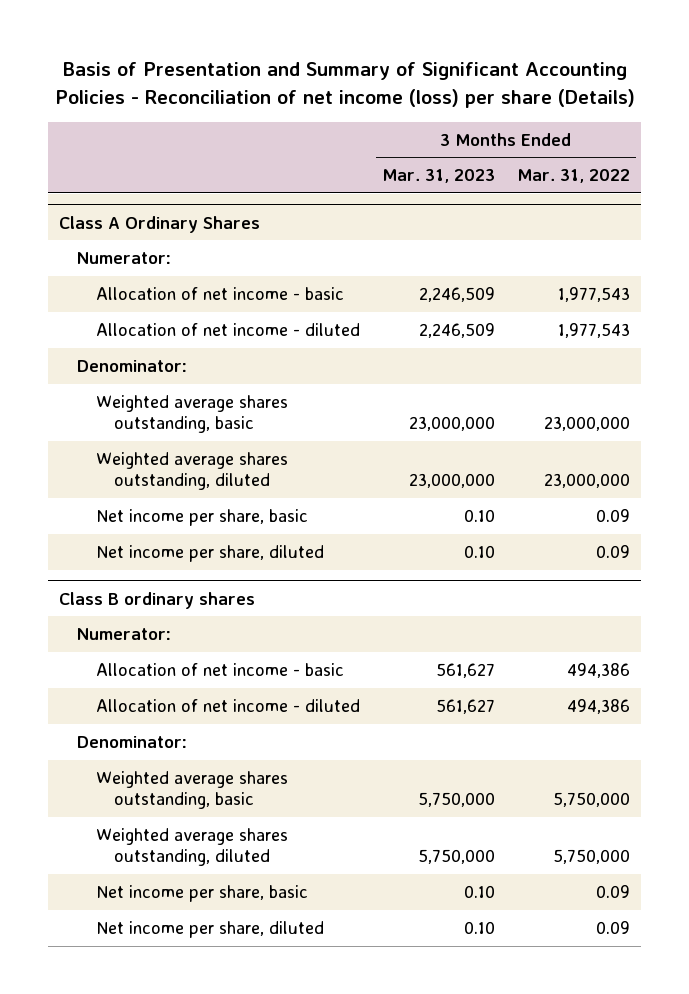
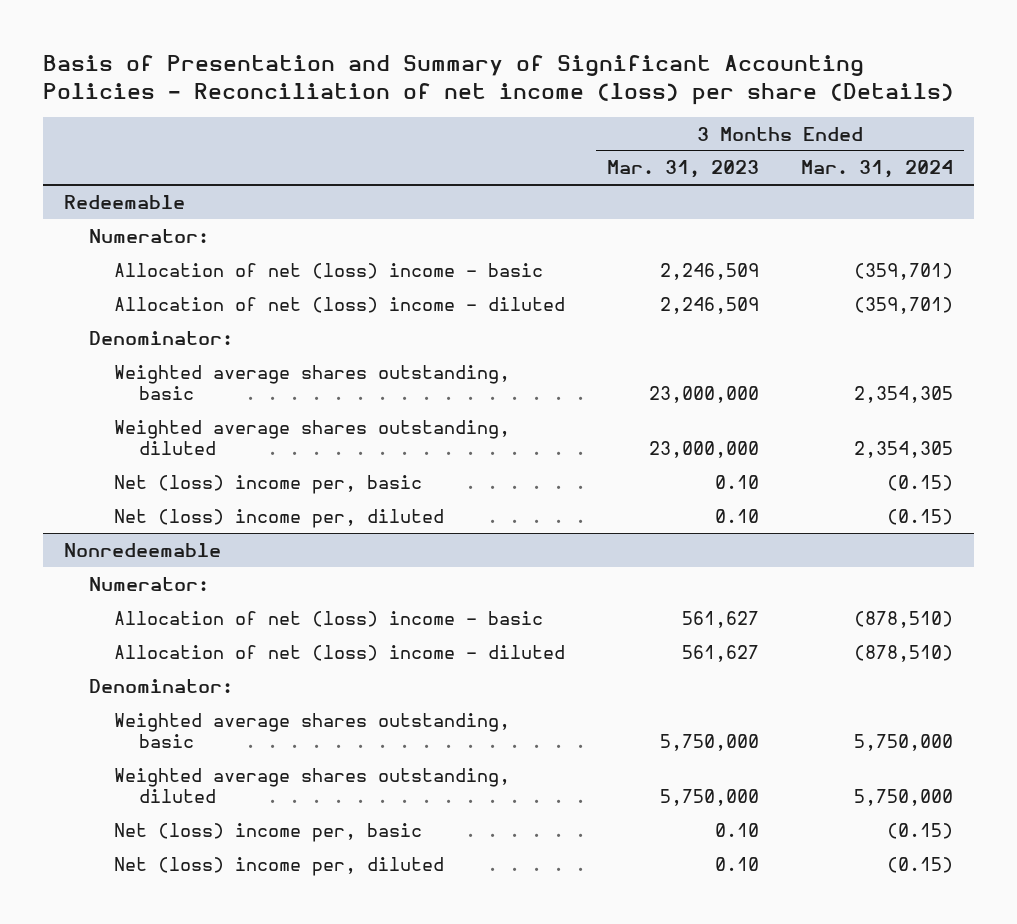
[517,169,631,184] Mar. 31, 2022 -> none
none -> [801,160,954,179] Mar. 31, 2024
[58,215,260,233] Class A Ordinary Shares -> none
none -> [64,194,186,209] Redeemable
[95,286,344,300] Allocation of net income - basic -> [113,262,543,279] Allocation of net (loss) income - basic
[95,322,360,336] Allocation of net income - diluted -> [113,296,565,313] Allocation of net (loss) income - diluted
[58,591,255,609] Class B ordinary shares -> none
[95,508,308,526] Net income per share, basic -> [113,474,422,494] Net (loss) income per, basic
[95,544,324,562] Net income per share, diluted -> [113,508,444,528] Net (loss) income per, diluted
none -> [64,542,222,557] Nonredeemable
[95,662,344,676] Allocation of net income - basic -> [113,610,543,627] Allocation of net (loss) income - basic
[95,698,360,712] Allocation of net income - diluted -> [113,644,565,661] Allocation of net (loss) income - diluted
[95,884,308,902] Net income per share, basic -> [113,822,422,842] Net (loss) income per, basic
[95,920,324,938] Net income per share, diluted -> [113,856,444,876] Net (loss) income per, diluted

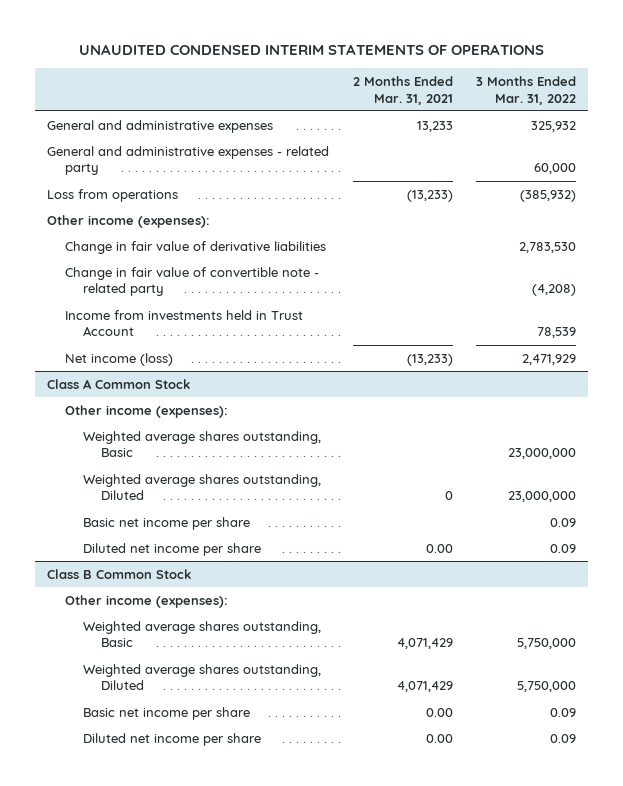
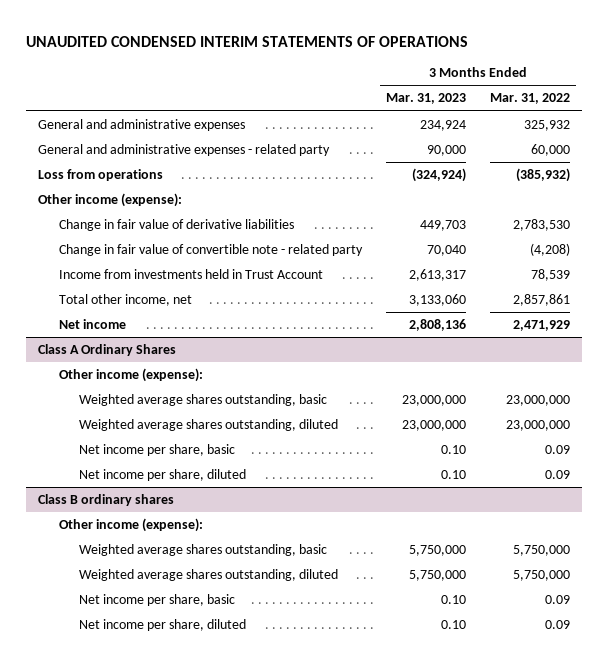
[352,75,453,105] 2 Months Ended Mar. 31, 2021 -> none
none -> [385,93,466,105] Mar. 31, 2023
[46,214,210,228] Other income (expenses): -> [38,192,183,207] Other income (expense):
none -> [58,293,192,306] Total other income, net
[64,352,173,366] Net income (loss) -> [58,318,126,329] Net income
[46,378,190,389] Class A Common Stock -> [38,343,177,356] Class A Ordinary Shares
[64,404,228,418] Other income (expenses): -> [58,367,203,382] Other income (expense):
[82,430,321,458] Weighted average shares outstanding, Basic -> [79,393,328,406] Weighted average shares outstanding, basic
[82,473,321,501] Weighted average shares outstanding, Diluted -> [79,418,339,431] Weighted average shares outstanding, diluted
[82,516,250,530] Basic net income per share -> [79,443,236,456] Net income per share, basic
[82,542,261,556] Diluted net income per share -> [79,468,247,481] Net income per share, diluted
[46,568,191,579] Class B Common Stock -> [38,493,175,506] Class B ordinary shares
[64,594,228,608] Other income (expenses): -> [58,517,203,532] Other income (expense):
[82,620,321,648] Weighted average shares outstanding, Basic -> [79,543,328,556] Weighted average shares outstanding, basic
[82,663,321,691] Weighted average shares outstanding, Diluted -> [79,568,339,581] Weighted average shares outstanding, diluted
[82,706,250,720] Basic net income per share -> [79,593,236,606] Net income per share, basic
[82,732,261,746] Diluted net income per share -> [79,618,247,631] Net income per share, diluted

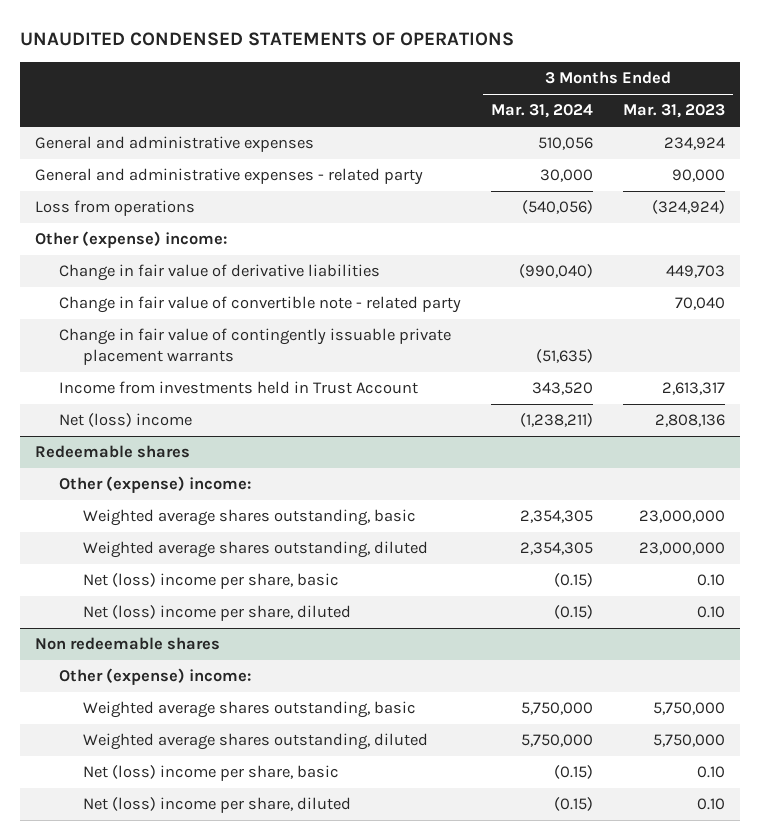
[26,35,469,47] UNAUDITED CONDENSED INTERIM STATEMENTS OF OPERATIONS -> [19,32,514,47] UNAUDITED CONDENSED STATEMENTS OF OPERATIONS
[489,93,570,105] Mar. 31, 2022 -> none
none -> [490,104,593,119] Mar. 31, 2024
[38,192,183,207] Other income (expense): -> [34,231,227,249] Other (expense) income:
none -> [58,328,451,365] Change in fair value of contingently issuable private placement warrants
[58,293,192,306] Total other income, net -> none
[38,343,177,356] Class A Ordinary Shares -> none
[58,318,126,329] Net income -> [58,413,192,428] Net (loss) income
none -> [34,445,190,459] Redeemable shares
[58,367,203,382] Other income (expense): -> [58,476,251,494] Other (expense) income:
[38,493,175,506] Class B ordinary shares -> none
[79,443,236,456] Net income per share, basic -> [82,573,339,590] Net (loss) income per share, basic
[79,468,247,481] Net income per share, diluted -> [82,605,351,622] Net (loss) income per share, diluted
none -> [34,637,220,651] Non redeemable shares
[58,517,203,532] Other income (expense): -> [58,668,251,686] Other (expense) income:
[79,593,236,606] Net income per share, basic -> [82,765,339,782] Net (loss) income per share, basic
[79,618,247,631] Net income per share, diluted -> [82,797,351,814] Net (loss) income per share, diluted

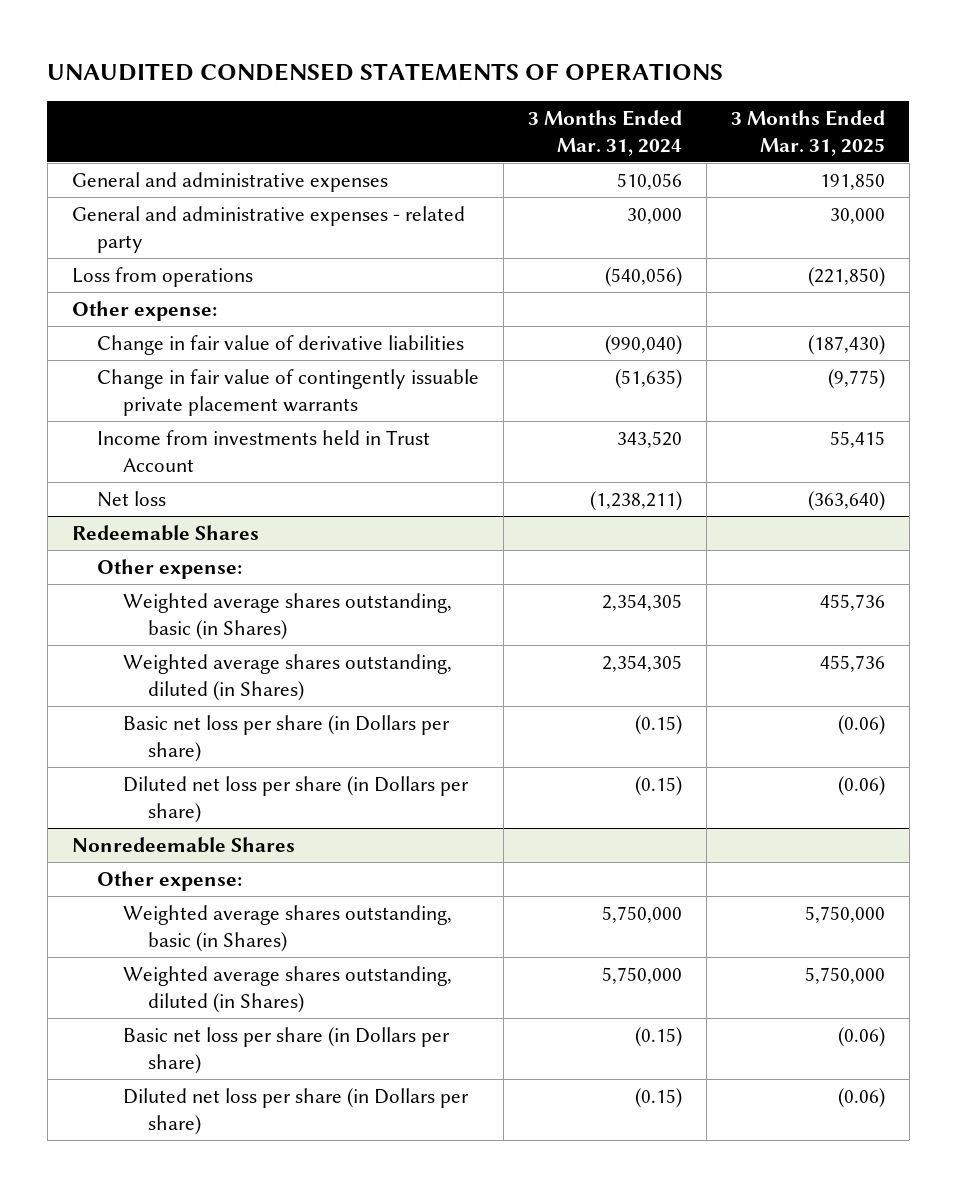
[623,104,726,119] Mar. 31, 2023 -> none
none -> [730,109,885,156] 3 Months Ended Mar. 31, 2025
[34,231,227,249] Other (expense) income: -> [71,300,217,321] Other expense:
[58,296,461,314] Change in fair value of convertible note - related party -> none
[34,637,220,651] Non redeemable shares -> none
[58,413,192,428] Net (loss) income -> [97,490,167,507] Net loss
[34,445,190,459] Redeemable shares -> [71,524,259,541] Redeemable Shares
[58,476,251,494] Other (expense) income: -> [97,558,243,579] Other expense:
[82,509,416,527] Weighted average shares outstanding, basic -> [122,592,452,640] Weighted average shares outstanding, basic (in Shares)
[82,541,428,559] Weighted average shares outstanding, diluted -> [122,653,452,701] Weighted average shares outstanding, diluted (in Shares)
[82,573,339,590] Net (loss) income per share, basic -> [122,714,450,762] Basic net loss per share (in Dollars per share)
[82,605,351,622] Net (loss) income per share, diluted -> [122,775,469,823] Diluted net loss per share (in Dollars per share)
none -> [71,836,295,853] Nonredeemable Shares
[58,668,251,686] Other (expense) income: -> [97,870,243,891] Other expense:
[82,701,416,719] Weighted average shares outstanding, basic -> [122,904,452,952] Weighted average shares outstanding, basic (in Shares)
[82,733,428,751] Weighted average shares outstanding, diluted -> [122,965,452,1013] Weighted average shares outstanding, diluted (in Shares)
[82,765,339,782] Net (loss) income per share, basic -> [122,1026,450,1074] Basic net loss per share (in Dollars per share)
[82,797,351,814] Net (loss) income per share, diluted -> [122,1087,469,1135] Diluted net loss per share (in Dollars per share)

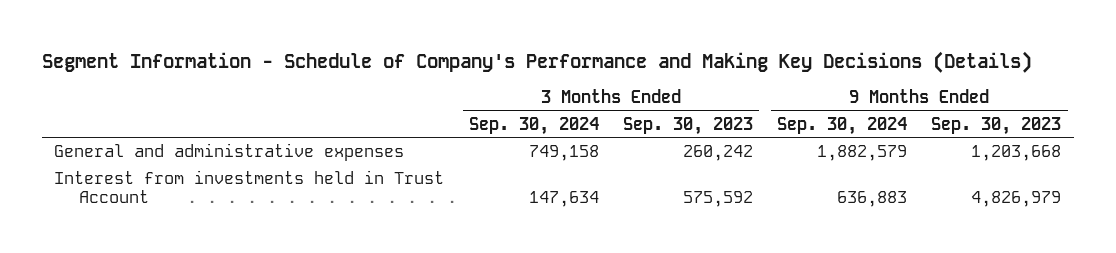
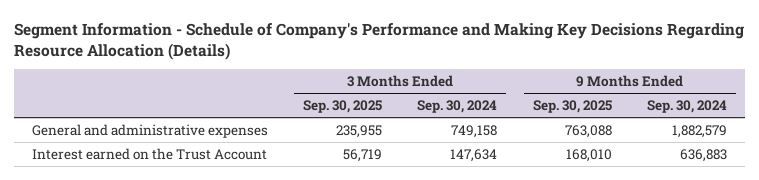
[42,50,1033,73] Segment Information - Schedule of Company's Performance and Making Key Decisions (Details) -> [14,23,745,60] Segment Information - Schedule of Company's Performance and Making Key Decisions Regarding Resource Allocation (Details)
[622,116,753,135] Sep. 30, 2023 -> none
[931,116,1062,135] Sep. 30, 2023 -> none
none -> [303,100,383,114] Sep. 30, 2025
none -> [532,100,612,114] Sep. 30, 2025
[54,170,445,204] Interest from investments held in Trust Account -> [31,147,267,160] Interest earned on the Trust Account

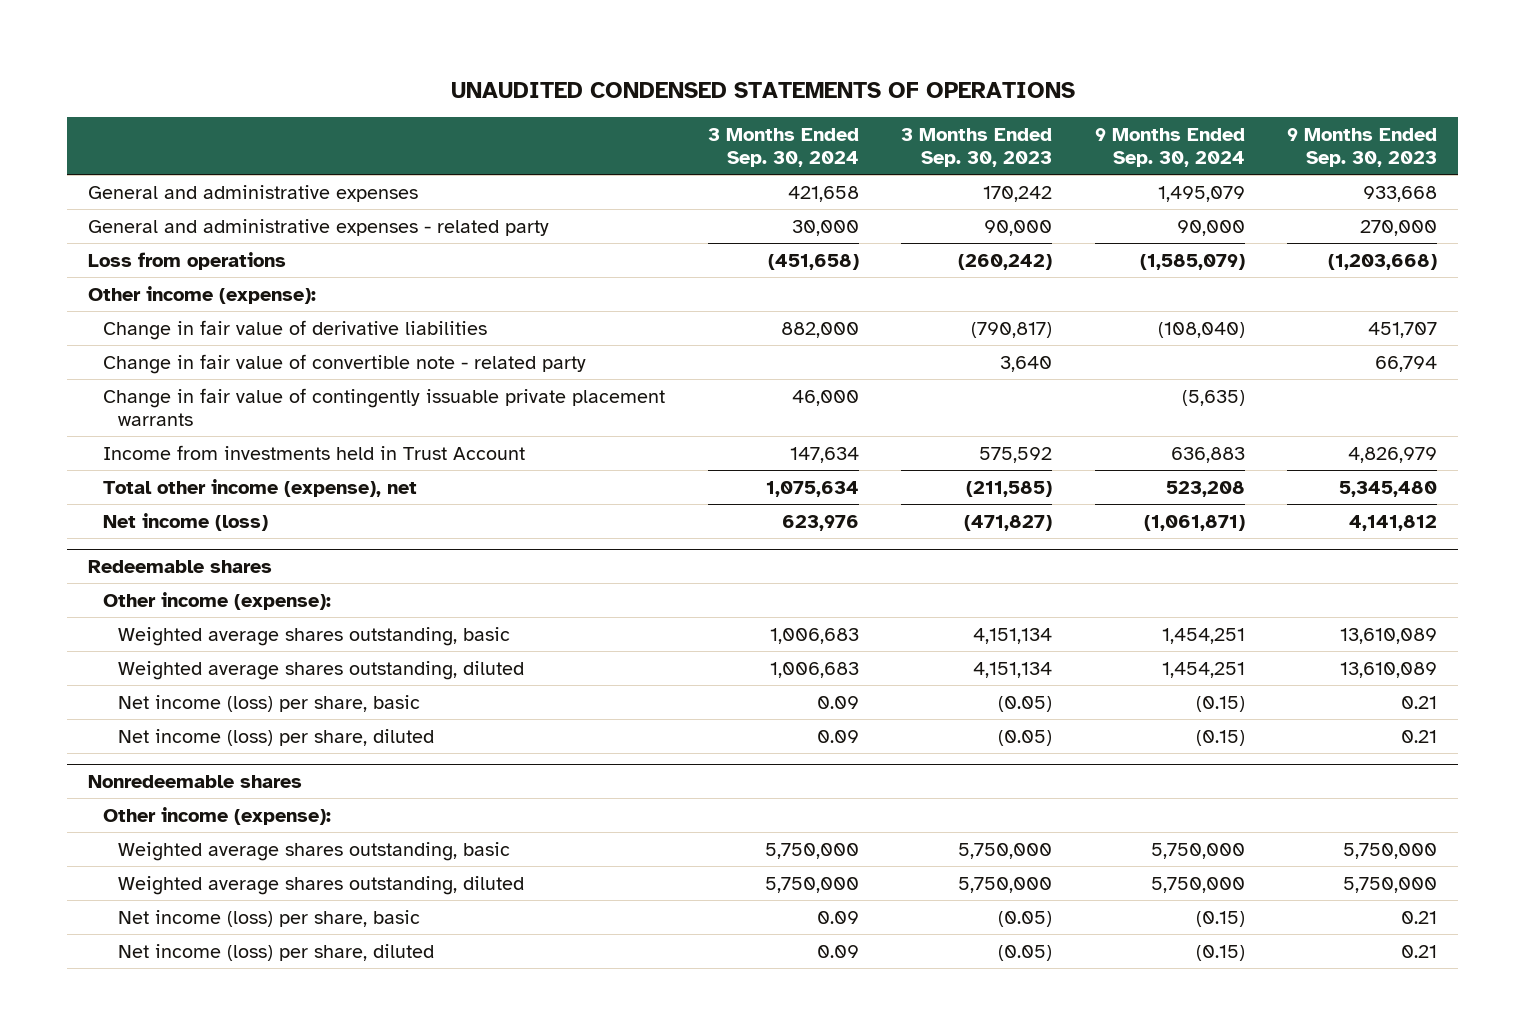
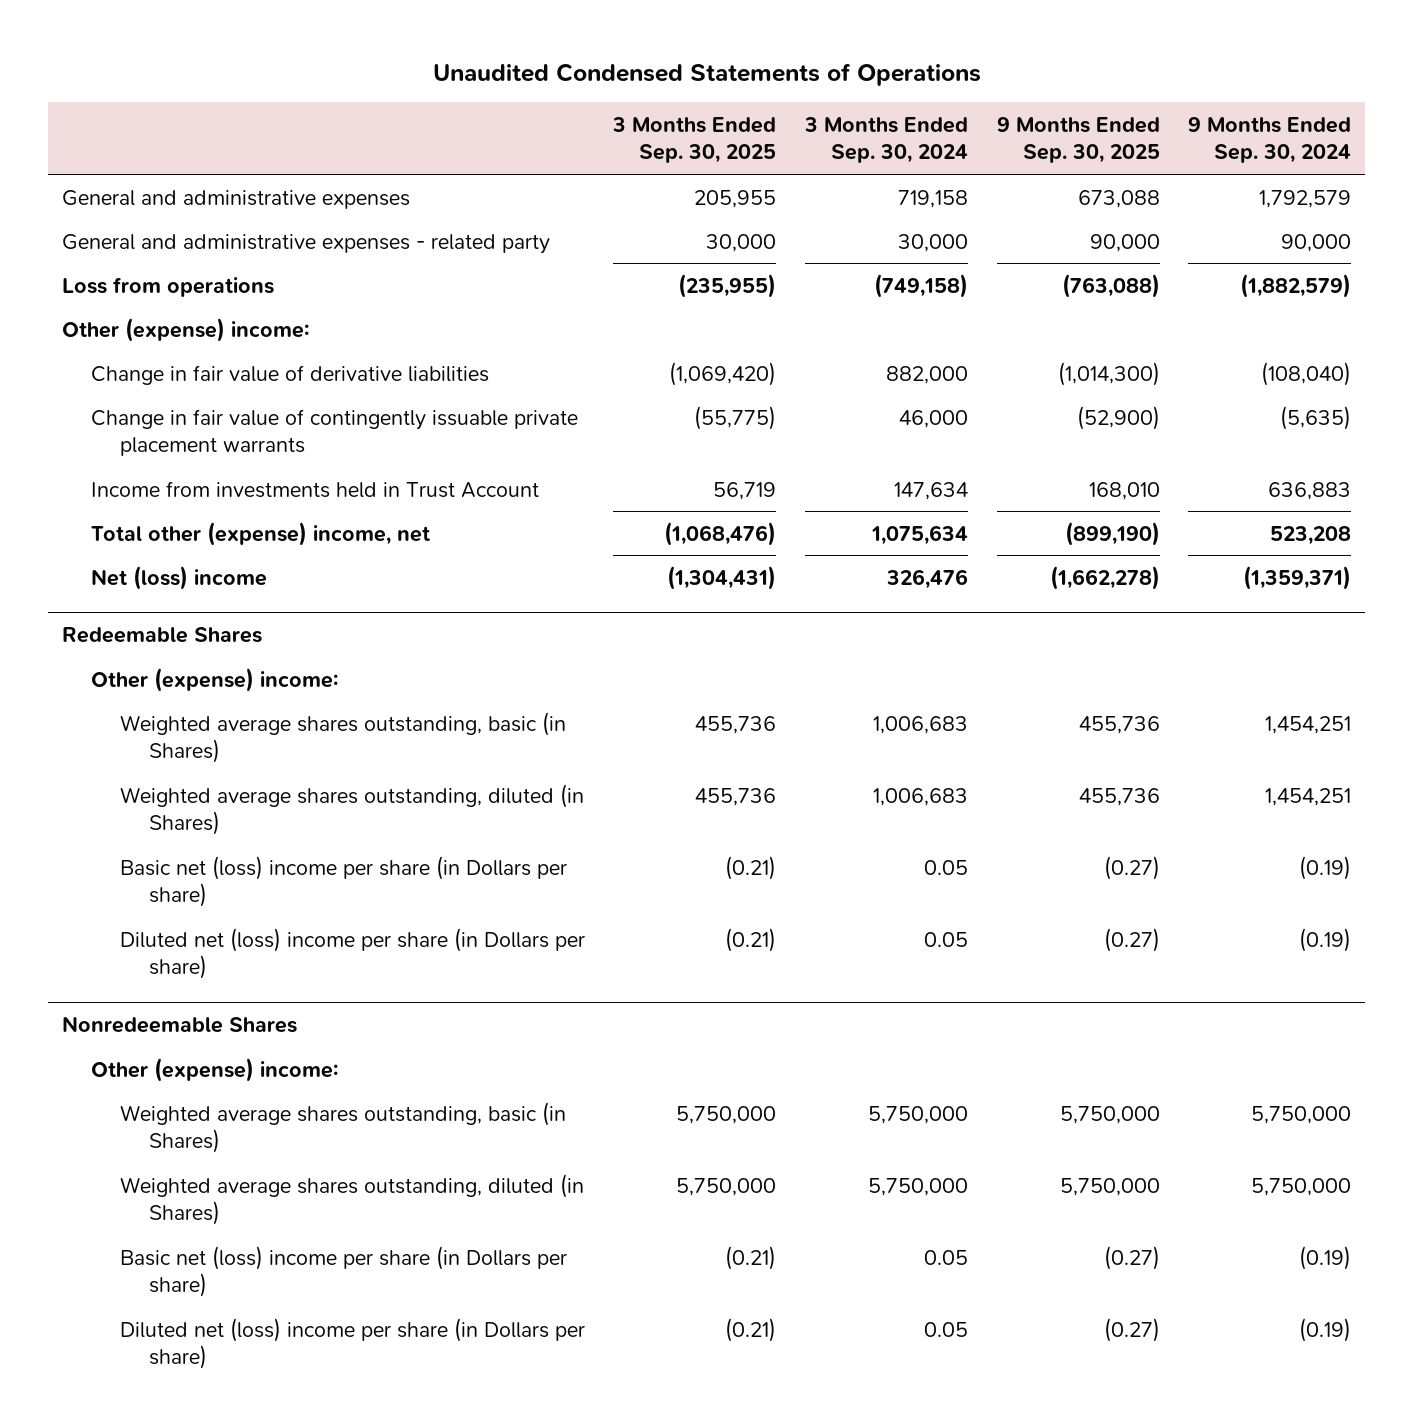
[450,81,1075,98] UNAUDITED CONDENSED STATEMENTS OF OPERATIONS -> [432,63,981,87] Unaudited Condensed Statements of Operations
[901,127,1053,168] 3 Months Ended Sep. 30, 2023 -> none
[1287,127,1438,168] 9 Months Ended Sep. 30, 2023 -> none
none -> [612,116,777,164] 3 Months Ended Sep. 30, 2025
none -> [996,116,1160,164] 9 Months Ended Sep. 30, 2025
[787,185,859,202] 421,658 -> [897,189,968,208] 719,158
[1157,185,1245,202] 1,495,079 -> [1259,189,1352,208] 1,792,579
[767,253,859,270] (451,658) -> [873,273,968,298] (749,158)
[1139,253,1245,270] (1,585,079) -> [1240,273,1352,298] (1,882,579)
[88,285,317,304] Other income (expense): -> [62,317,310,342] Other (expense) income:
[103,353,587,374] Change in fair value of convertible note - related party -> none
[103,478,418,497] Total other income (expense), net -> [90,521,430,546] Total other (expense) income, net
[103,512,269,531] Net income (loss) -> [90,565,267,590] Net (loss) income
[781,514,859,531] 623,976 -> [885,568,968,589] 326,476
[1143,514,1245,531] (1,061,871) -> [1243,565,1352,590] (1,359,371)
[88,560,273,574] Redeemable shares -> [62,627,263,644] Redeemable Shares
[103,591,332,610] Other income (expense): -> [90,667,338,692] Other (expense) income:
[118,626,511,646] Weighted average shares outstanding, basic -> [119,711,566,763] Weighted average shares outstanding, basic (in Shares)
[118,660,525,680] Weighted average shares outstanding, diluted -> [119,783,584,835] Weighted average shares outstanding, diluted (in Shares)
[118,694,421,712] Net income (loss) per share, basic -> [119,855,567,907] Basic net (loss) income per share (in Dollars per share)
[816,695,859,709] 0.09 -> [923,859,968,875] 0.05
[1195,695,1245,712] (0.15) -> [1299,855,1352,880] (0.19)
[118,728,435,746] Net income (loss) per share, diluted -> [119,927,585,979] Diluted net (loss) income per share (in Dollars per share)
[816,729,859,743] 0.09 -> [923,931,968,947] 0.05
[1195,729,1245,746] (0.15) -> [1299,927,1352,952] (0.19)
[88,775,303,789] Nonredeemable shares -> [62,1016,298,1034] Nonredeemable Shares
[103,806,332,825] Other income (expense): -> [90,1057,338,1082] Other (expense) income:
[118,841,511,861] Weighted average shares outstanding, basic -> [119,1101,566,1153] Weighted average shares outstanding, basic (in Shares)
[118,875,525,895] Weighted average shares outstanding, diluted -> [119,1173,584,1225] Weighted average shares outstanding, diluted (in Shares)
[118,909,421,927] Net income (loss) per share, basic -> [119,1245,567,1297] Basic net (loss) income per share (in Dollars per share)
[816,910,859,924] 0.09 -> [923,1249,968,1265] 0.05
[1195,910,1245,927] (0.15) -> [1299,1245,1352,1270] (0.19)
[118,943,435,961] Net income (loss) per share, diluted -> [119,1317,585,1369] Diluted net (loss) income per share (in Dollars per share)
[816,944,859,958] 0.09 -> [923,1321,968,1337] 0.05
[1195,944,1245,961] (0.15) -> [1299,1317,1352,1342] (0.19)

